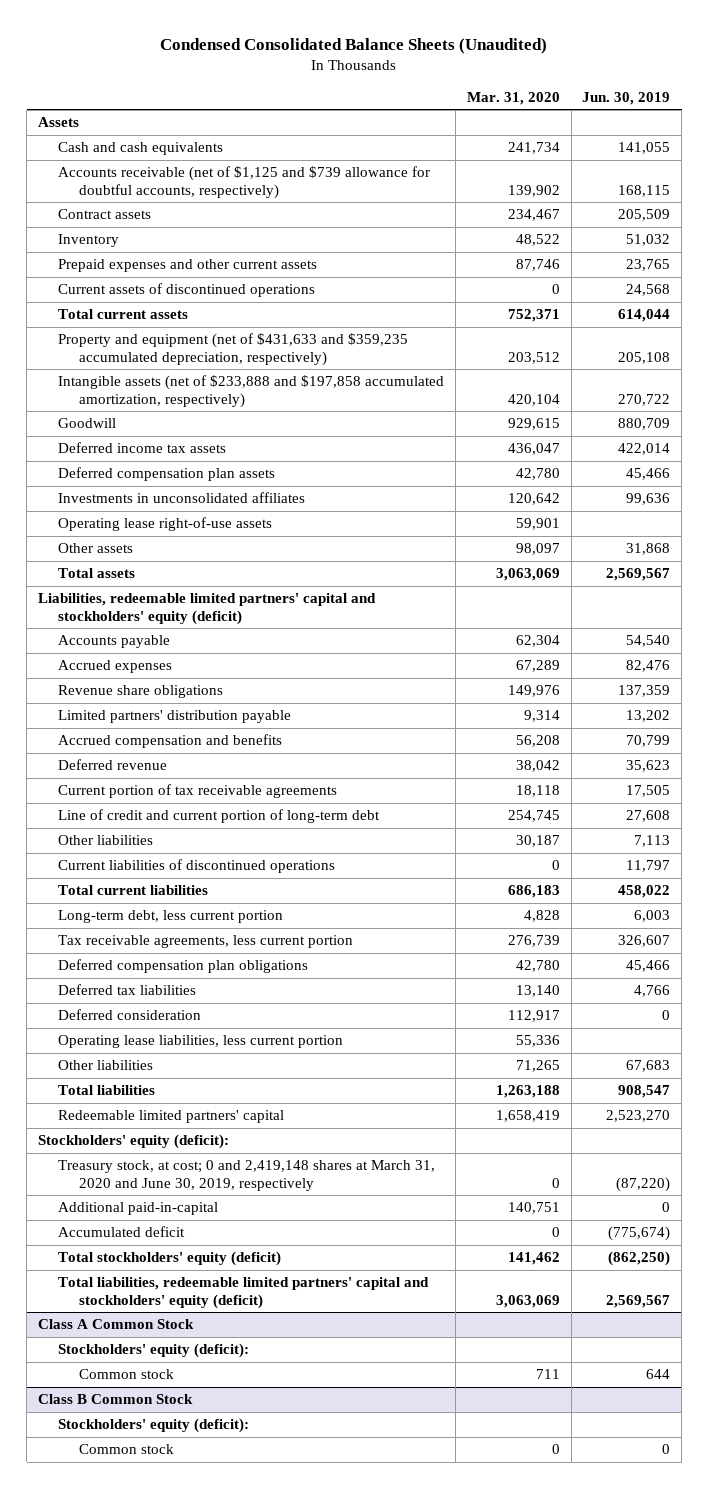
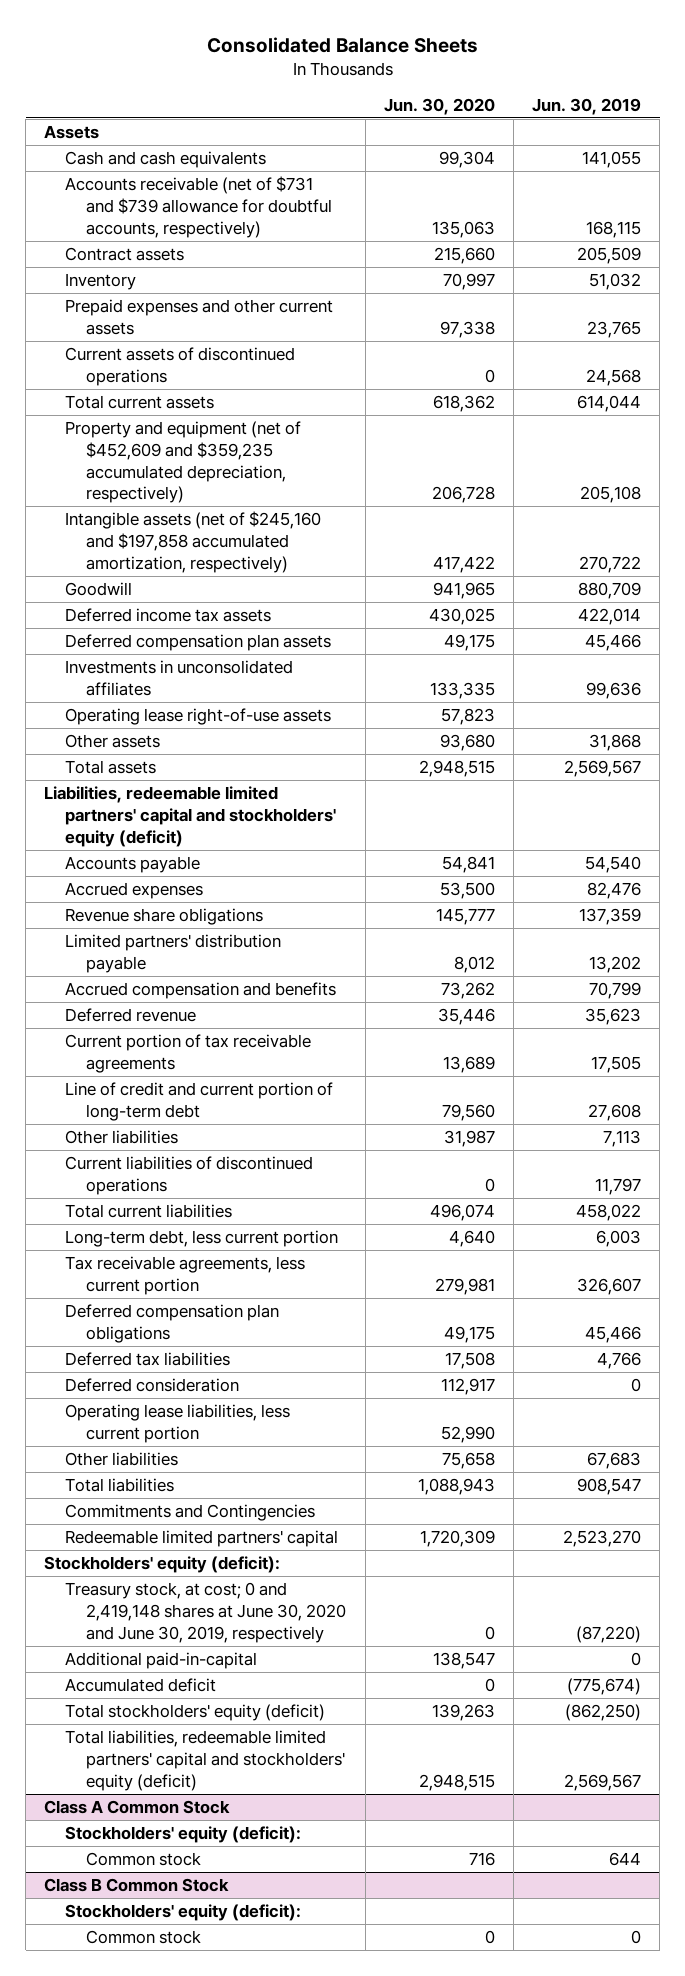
[160,37,548,54] Condensed Consolidated Balance Sheets (Unaudited) -> [206,36,478,53] Consolidated Balance Sheets
[466,91,560,105] Mar. 31, 2020 -> none
none -> [383,97,495,115] Jun. 30, 2020
[58,166,431,199] Accounts receivable (net of $1,125 and $739 allowance for doubtful accounts, respectively) -> [65,176,333,238] Accounts receivable (net of $731 and $739 allowance for doubtful accounts, respectively)
[58,333,409,366] Property and equipment (net of $431,633 and $359,235 accumulated depreciation, respectively) -> [65,421,302,504] Property and equipment (net of $452,609 and $359,235 accumulated depreciation, respectively)
[58,375,445,408] Intangible assets (net of $233,888 and $197,858 accumulated amortization, respectively) -> [65,511,322,573] Intangible assets (net of $245,160 and $197,858 accumulated amortization, respectively)
none -> [65,1504,316,1522] Commitments and Contingencies
[58,1160,436,1191] Treasury stock, at cost; 0 and 2,419,148 shares at March 31, 2020 and June 30, 2019, respectively -> [65,1582,347,1643] Treasury stock, at cost; 0 and 2,419,148 shares at June 30, 2020 and June 30, 2019, respectively

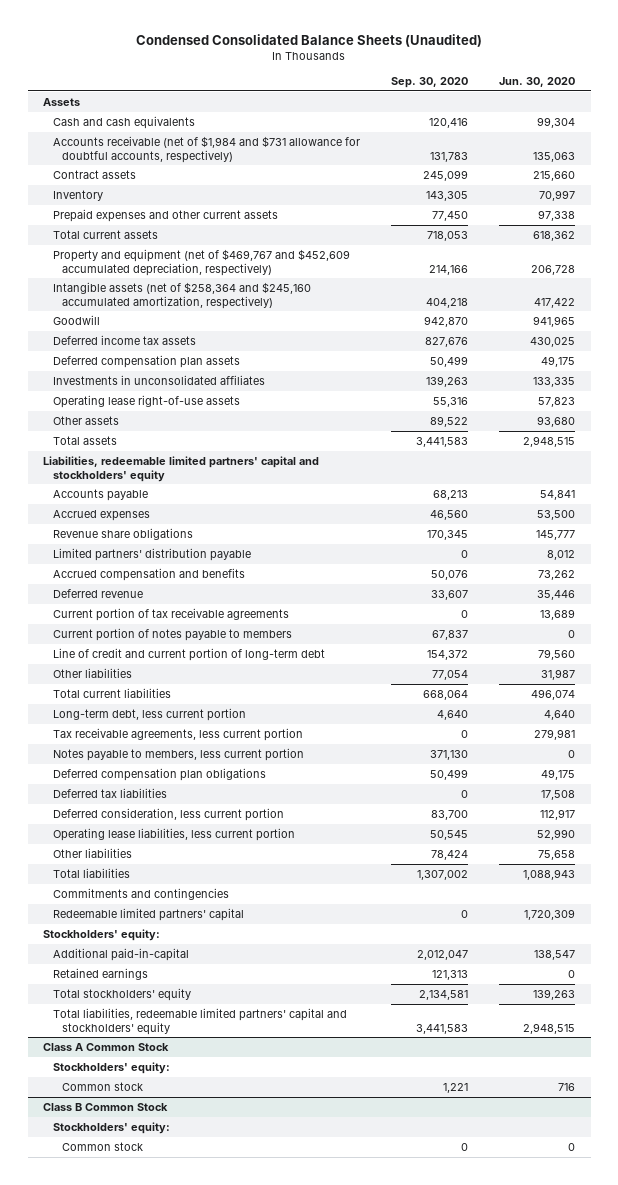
[206,36,478,53] Consolidated Balance Sheets -> [136,33,483,47] Condensed Consolidated Balance Sheets (Unaudited)
[531,97,641,115] Jun. 30, 2019 -> none
none -> [390,76,468,88] Sep. 30, 2020
[65,176,333,238] Accounts receivable (net of $731 and $739 allowance for doubtful accounts, respectively) -> [52,135,360,163] Accounts receivable (net of $1,984 and $731 allowance for doubtful accounts, respectively)
[65,347,296,386] Current assets of discontinued operations -> none
[65,421,302,504] Property and equipment (net of $452,609 and $359,235 accumulated depreciation, respectively) -> [52,248,350,276] Property and equipment (net of $469,767 and $452,609 accumulated depreciation, respectively)
[65,511,322,573] Intangible assets (net of $245,160 and $197,858 accumulated amortization, respectively) -> [52,281,311,309] Intangible assets (net of $258,364 and $245,160 accumulated amortization, respectively)
[44,786,337,847] Liabilities, redeemable limited partners' capital and stockholders' equity (deficit) -> [43,455,320,482] Liabilities, redeemable limited partners' capital and stockholders' equity
none -> [52,627,292,641] Current portion of notes payable to members
[65,1156,314,1195] Current liabilities of discontinued operations -> none
none -> [52,747,304,761] Notes payable to members, less current portion
[65,1378,240,1393] Deferred consideration -> [52,807,284,821] Deferred consideration, less current portion
[65,1504,316,1522] Commitments and Contingencies -> [52,887,229,900] Commitments and contingencies
[65,1582,347,1643] Treasury stock, at cost; 0 and 2,419,148 shares at June 30, 2020 and June 30, 2019, respectively -> none
[44,1556,281,1574] Stockholders' equity (deficit): -> [43,928,161,941] Stockholders' equity:
[65,1678,217,1693] Accumulated deficit -> [52,967,148,980] Retained earnings
[65,1704,326,1722] Total stockholders' equity (deficit) -> [52,987,191,1001] Total stockholders' equity
[65,1730,346,1791] Total liabilities, redeemable limited partners' capital and stockholders' equity (deficit) -> [52,1007,347,1035] Total liabilities, redeemable limited partners' capital and stockholders' equity
[65,1826,302,1844] Stockholders' equity (deficit): -> [52,1061,170,1074] Stockholders' equity:
[65,1904,302,1922] Stockholders' equity (deficit): -> [52,1121,170,1134] Stockholders' equity:

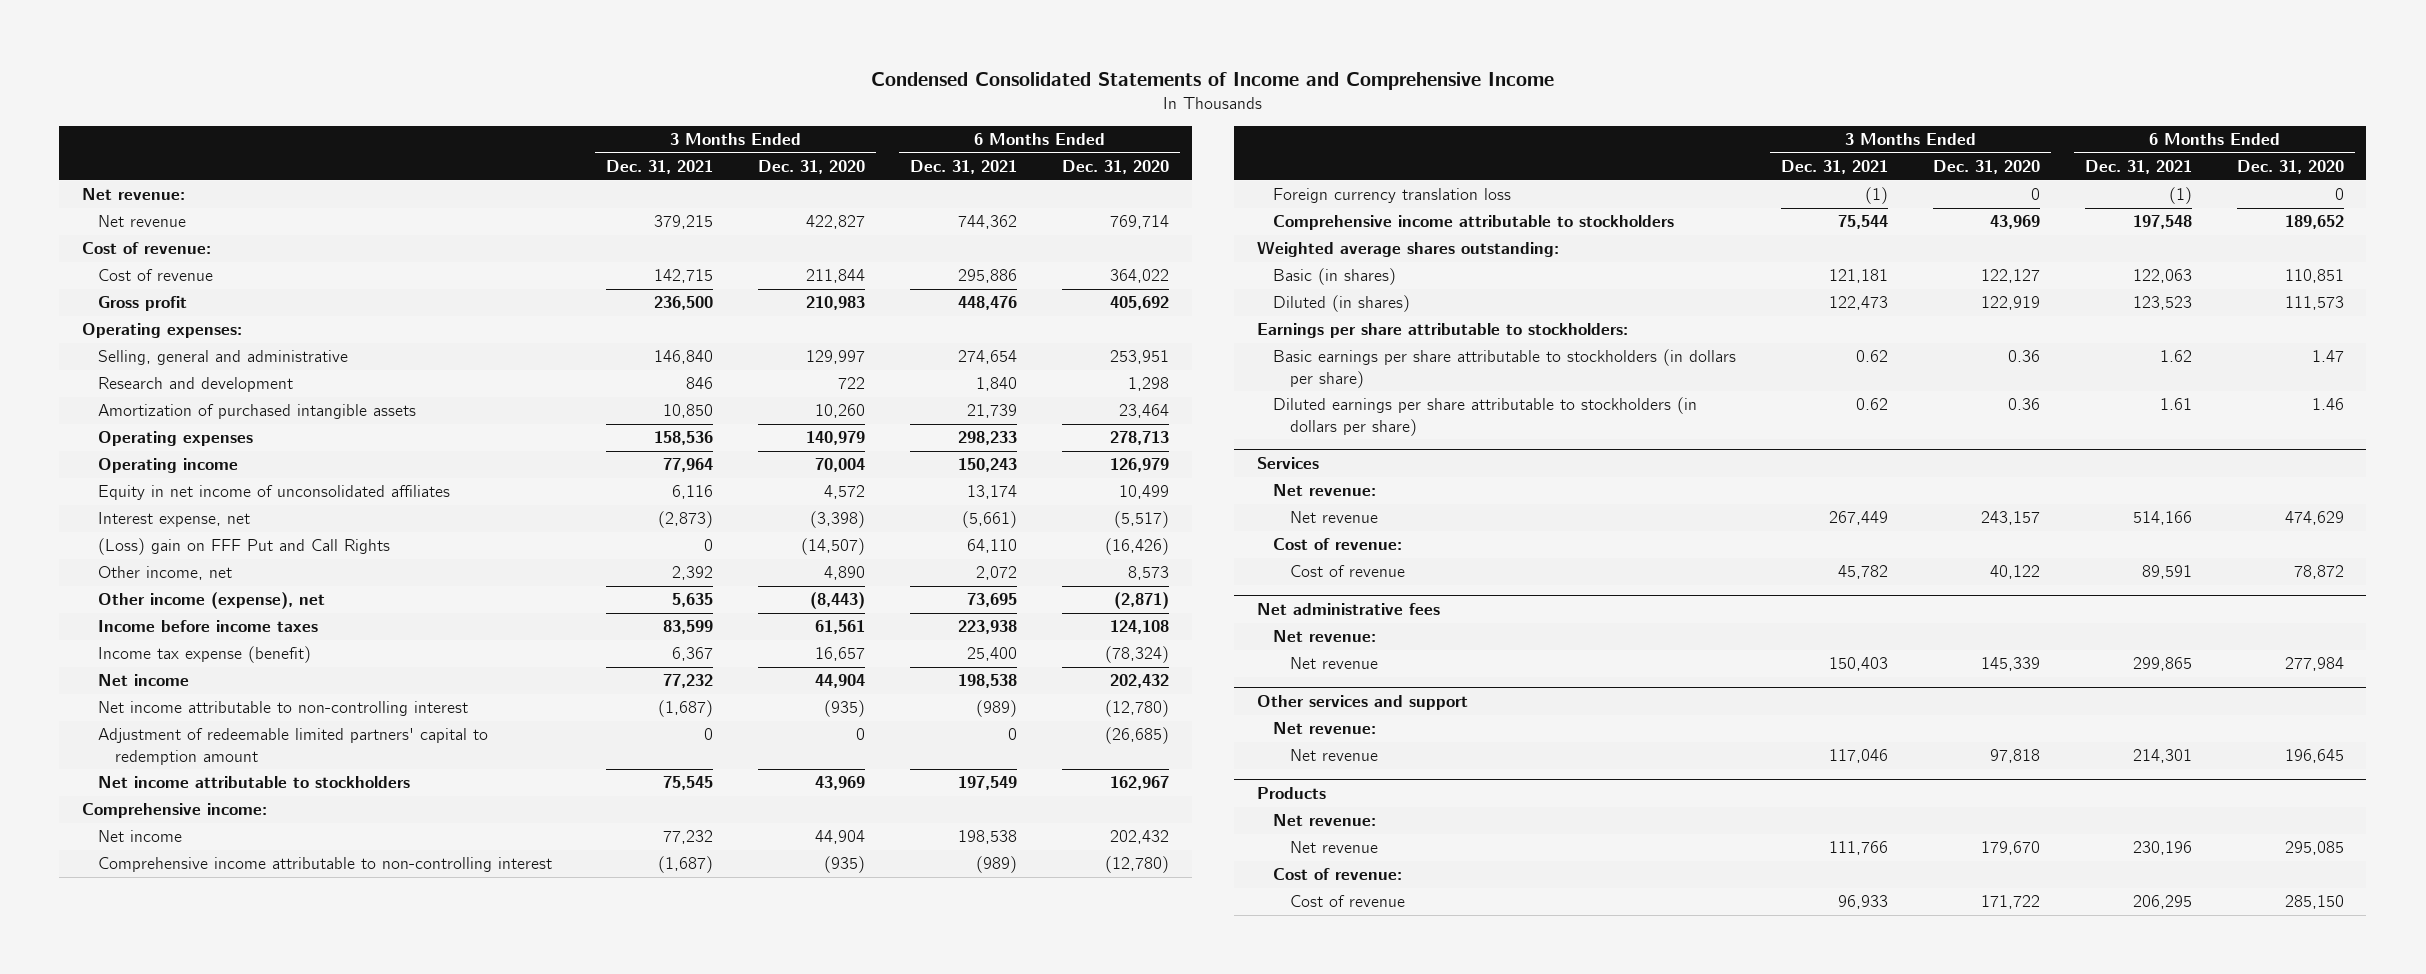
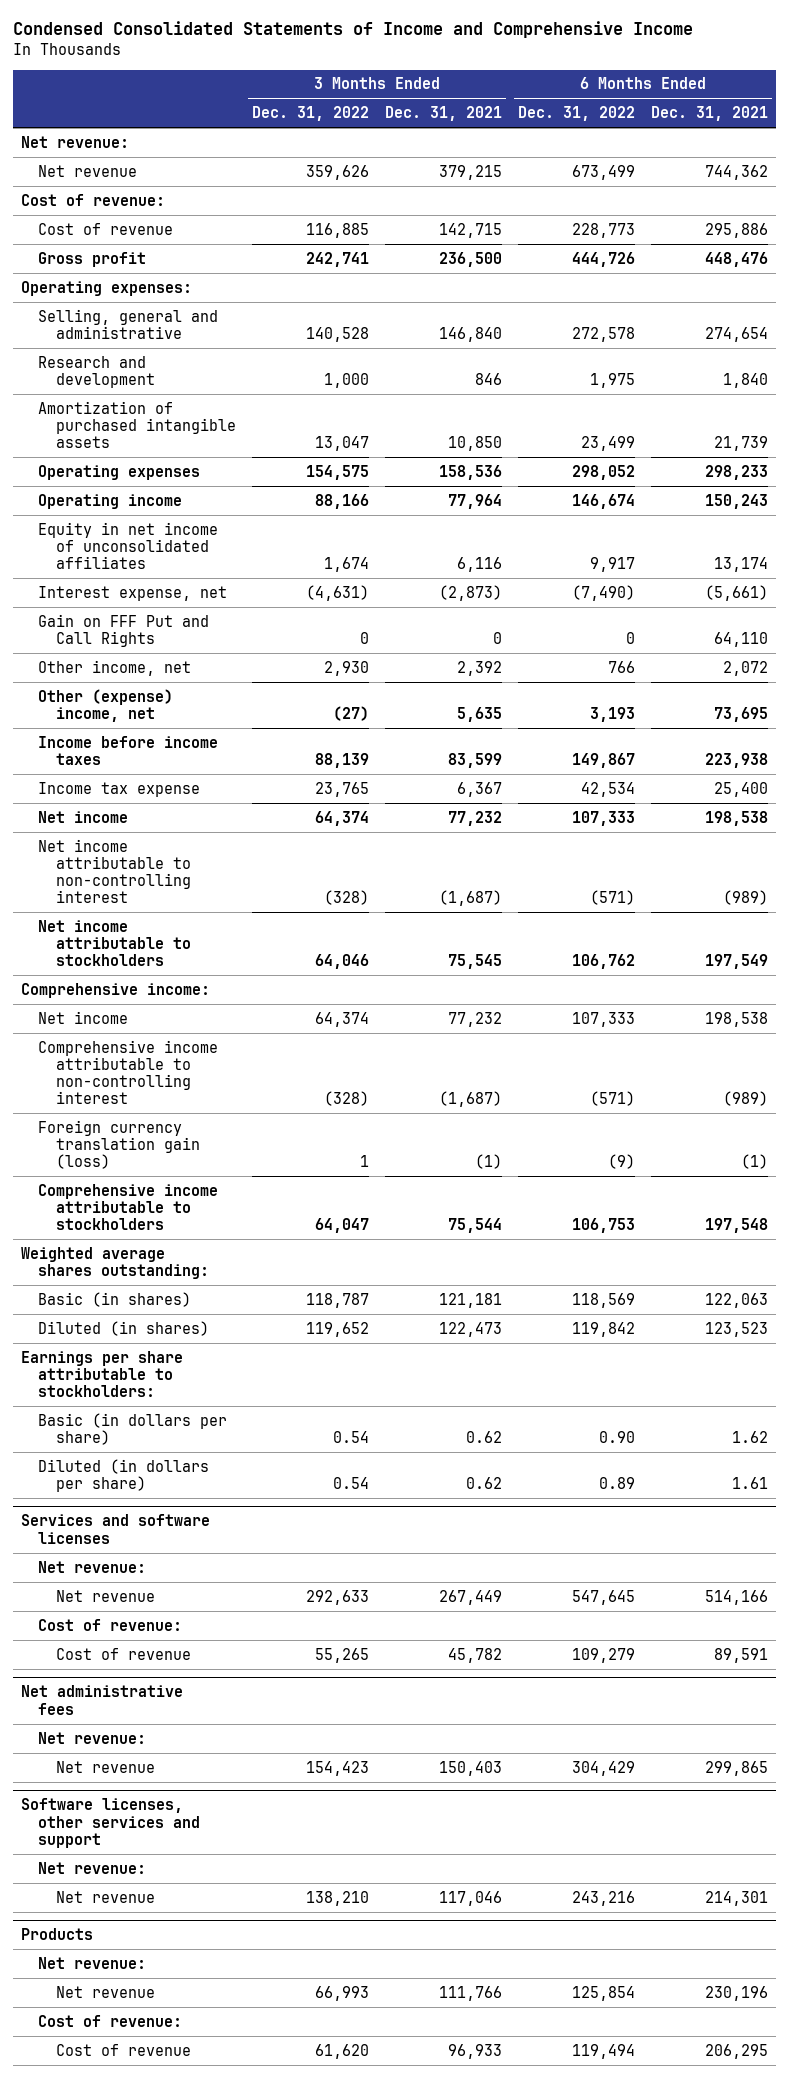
[758,159,866,174] Dec. 31, 2020 -> none
[1062,159,1170,174] Dec. 31, 2020 -> none
none -> [252,106,370,122] Dec. 31, 2022
none -> [518,106,636,122] Dec. 31, 2022
[98,538,391,556] (Loss) gain on FFF Put and Call Rights -> [38,613,210,647] Gain on FFF Put and Call Rights
[98,592,326,610] Other income (expense), net -> [38,688,174,722] Other (expense) income, net
[98,646,312,664] Income tax expense (benefit) -> [38,781,201,797] Income tax expense
[98,728,489,765] Adjustment of redeemable limited partners' capital to redemption amount -> none
[1273,188,1512,204] Foreign currency translation loss -> [38,1119,201,1170] Foreign currency translation gain (loss)
[1273,349,1737,388] Basic earnings per share attributable to stockholders (in dollars per share) -> [38,1412,228,1445] Basic (in dollars per share)
[1273,397,1698,436] Diluted earnings per share attributable to stockholders (in dollars per share) -> [38,1458,210,1492] Diluted (in dollars per share)
[1256,456,1319,469] Services -> [20,1514,210,1544] Services and software licenses
[1256,694,1468,710] Other services and support -> [20,1798,201,1848] Software licenses, other services and support

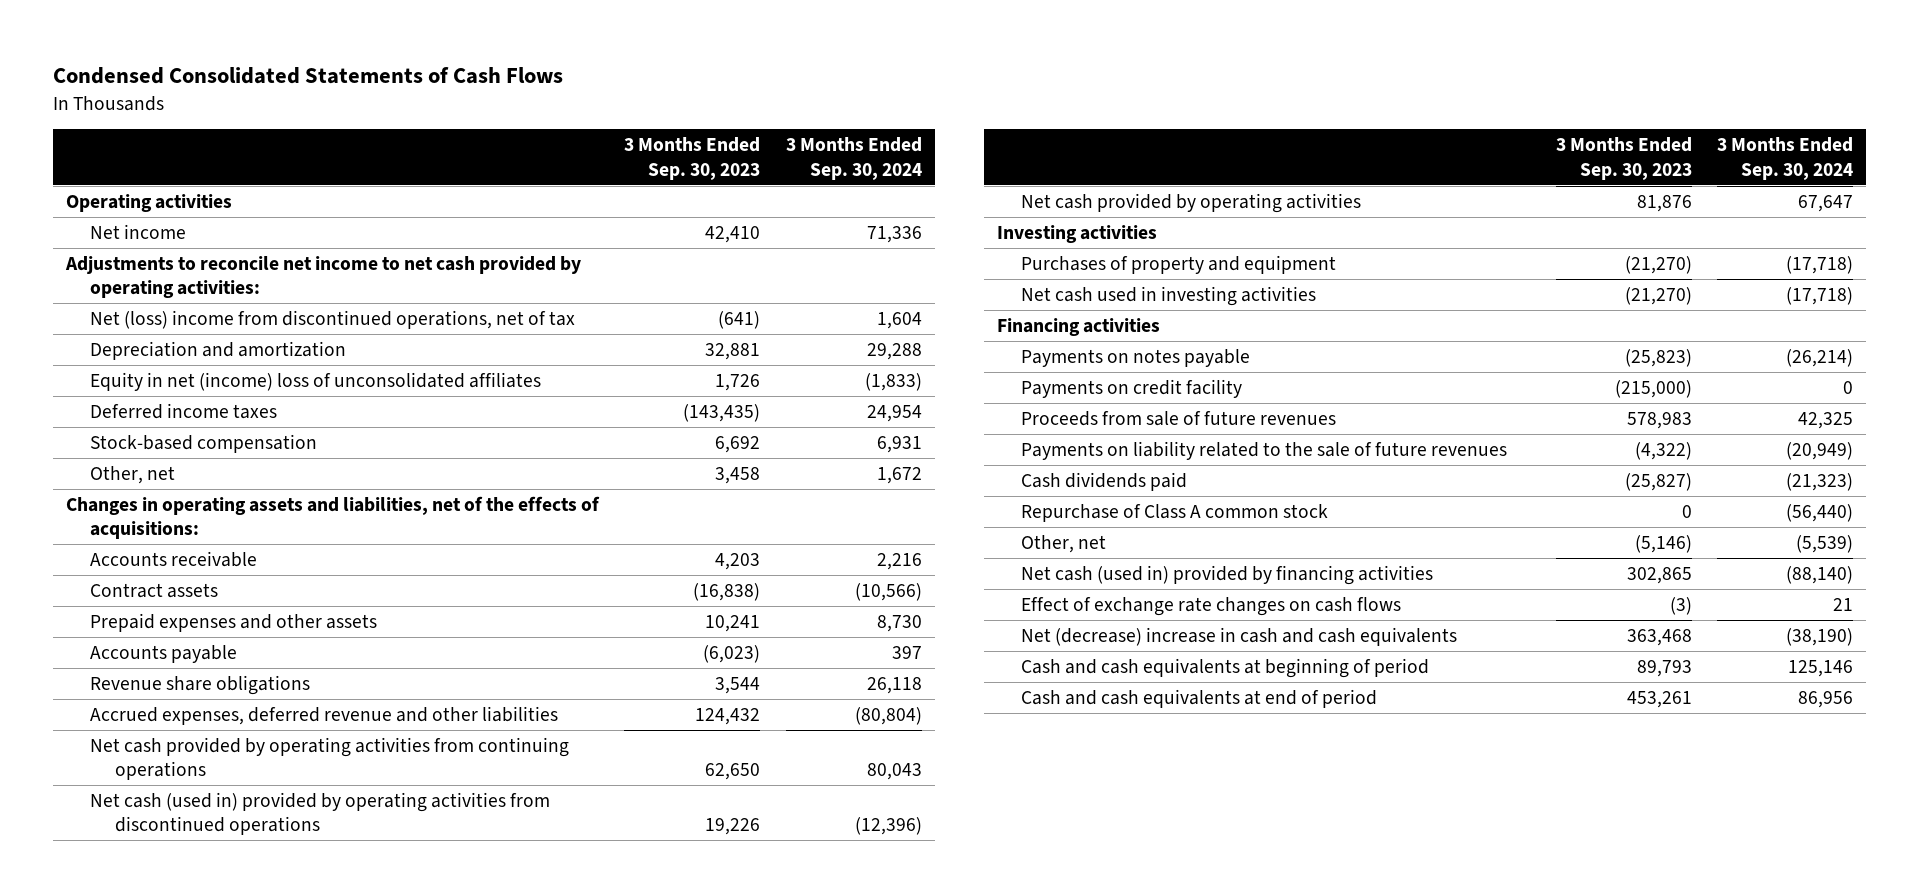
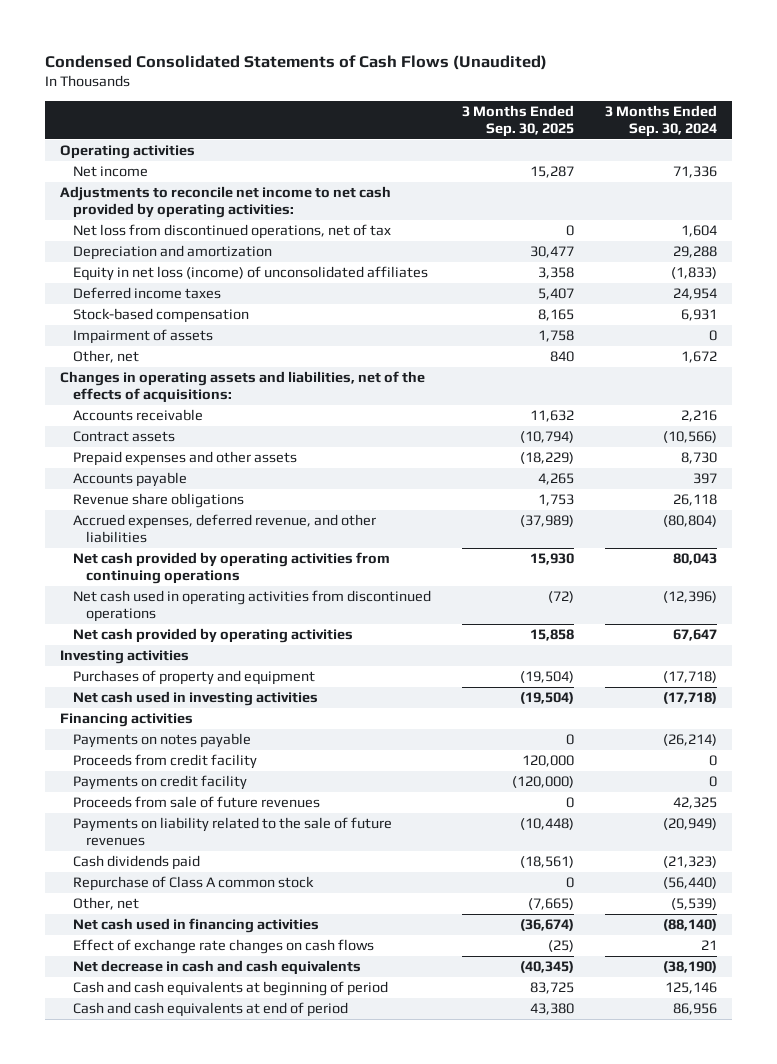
[52,67,563,85] Condensed Consolidated Statements of Cash Flows -> [44,55,547,71] Condensed Consolidated Statements of Cash Flows (Unaudited)
[624,137,761,180] 3 Months Ended Sep. 30, 2023 -> none
none -> [462,104,575,137] 3 Months Ended Sep. 30, 2025
[90,310,576,330] Net (loss) income from discontinued operations, net of tax -> [73,224,392,240] Net loss from discontinued operations, net of tax
[90,372,542,392] Equity in net (income) loss of unconsolidated affiliates -> [73,266,429,282] Equity in net loss (income) of unconsolidated affiliates
none -> [73,329,214,345] Impairment of assets
[90,706,559,726] Accrued expenses, deferred revenue and other liabilities -> [73,514,377,544] Accrued expenses, deferred revenue, and other liabilities
[90,792,551,836] Net cash (used in) provided by operating activities from discontinued operations -> [73,590,432,623] Net cash used in operating activities from discontinued operations
none -> [73,754,258,770] Proceeds from credit facility
[1021,565,1434,586] Net cash (used in) provided by financing activities -> [73,918,320,934] Net cash used in financing activities
[1021,627,1458,647] Net (decrease) increase in cash and cash equivalents -> [73,960,362,976] Net decrease in cash and cash equivalents

